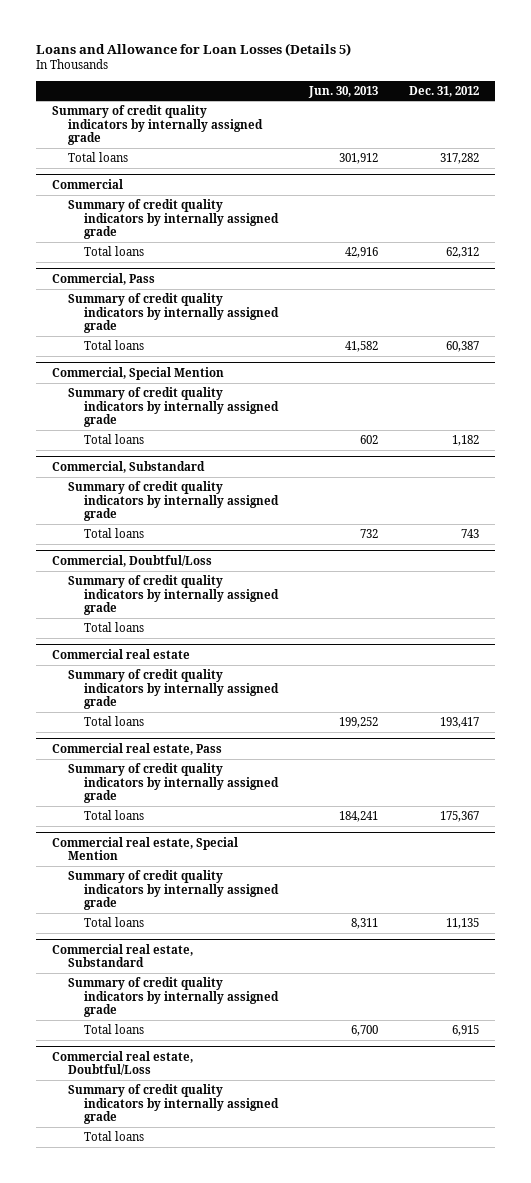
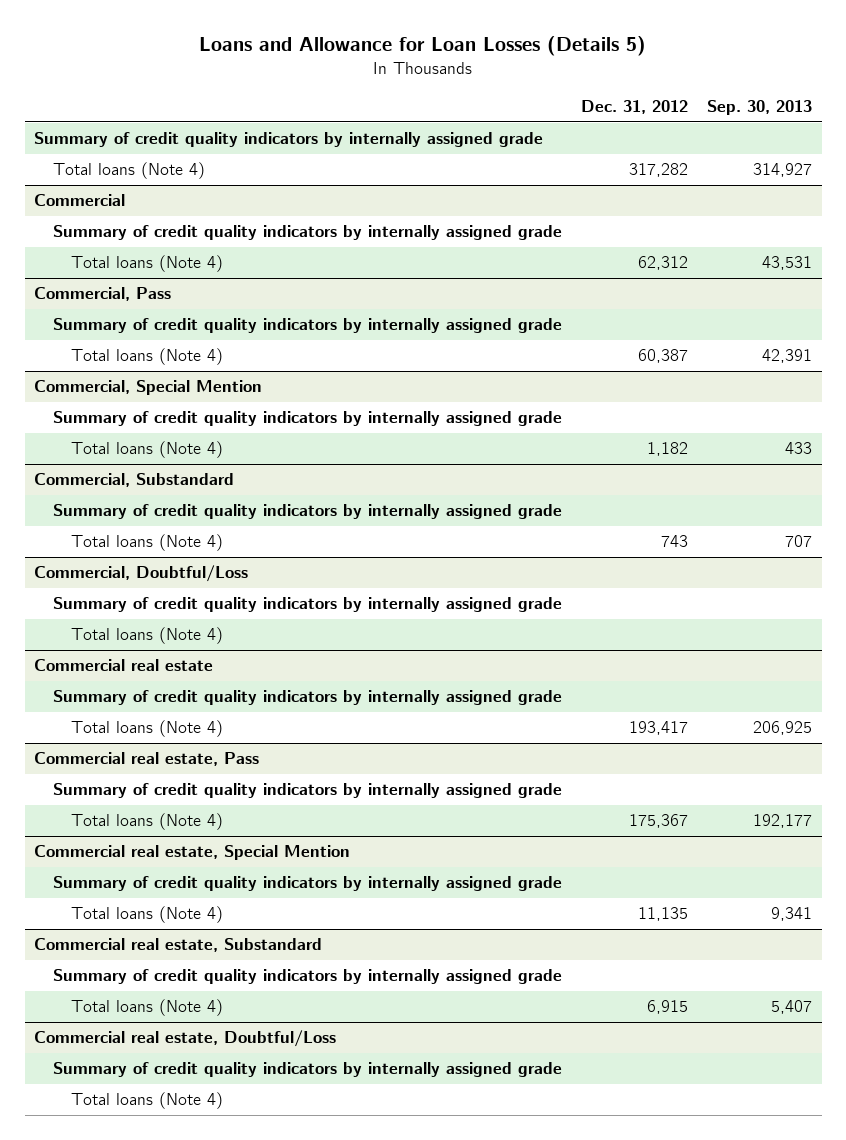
[308,85,379,98] Jun. 30, 2013 -> none
none -> [707,99,813,115] Sep. 30, 2013
[68,152,129,163] Total loans -> [52,162,205,180] Total loans (Note 4)
[84,246,145,257] Total loans -> [70,255,223,273] Total loans (Note 4)
[84,340,145,351] Total loans -> [70,348,223,366] Total loans (Note 4)
[84,434,145,445] Total loans -> [70,441,223,459] Total loans (Note 4)
[84,528,145,539] Total loans -> [70,534,223,552] Total loans (Note 4)
[84,622,145,633] Total loans -> [70,627,223,645] Total loans (Note 4)
[84,716,145,727] Total loans -> [70,720,223,738] Total loans (Note 4)
[84,810,145,821] Total loans -> [70,813,223,831] Total loans (Note 4)
[84,917,145,928] Total loans -> [70,906,223,924] Total loans (Note 4)
[84,1024,145,1035] Total loans -> [70,999,223,1017] Total loans (Note 4)
[84,1131,145,1142] Total loans -> [70,1092,223,1110] Total loans (Note 4)

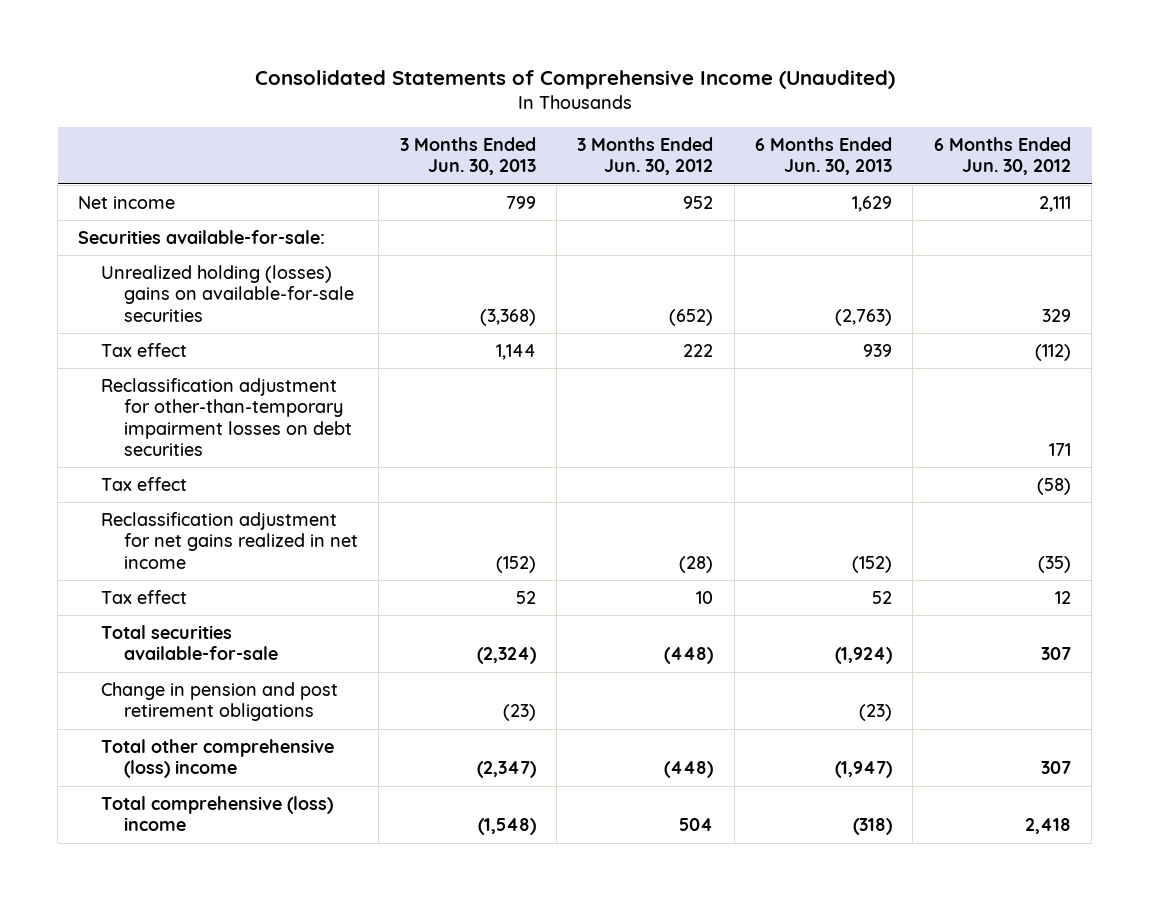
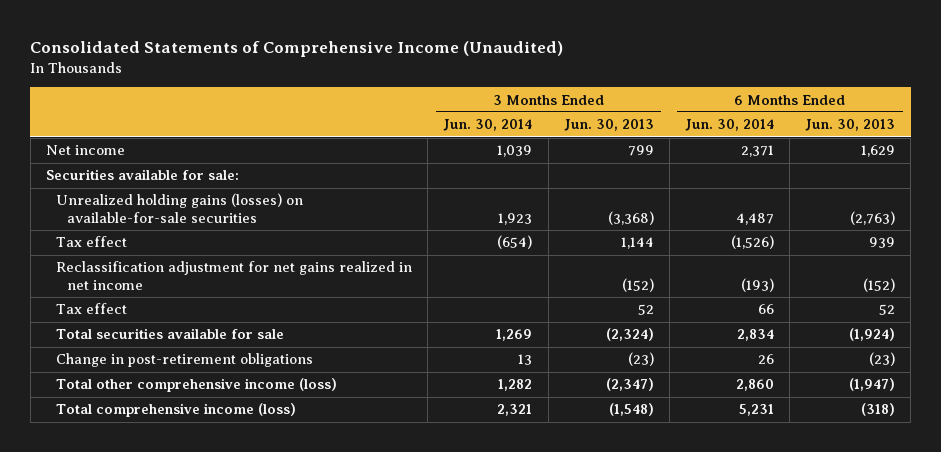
[577,136,714,176] 3 Months Ended Jun. 30, 2012 -> none
[933,136,1071,176] 6 Months Ended Jun. 30, 2012 -> none
none -> [443,119,533,132] Jun. 30, 2014
none -> [684,119,774,132] Jun. 30, 2014
[78,229,326,244] Securities available-for-sale: -> [45,169,239,181] Securities available for sale:
[101,264,354,322] Unrealized holding (losses) gains on available-for-sale securities -> [56,193,304,224] Unrealized holding gains (losses) on available-for-sale securities
[101,377,352,457] Reclassification adjustment for other-than-temporary impairment losses on debt securities -> none
[101,476,188,491] Tax effect -> none
[101,624,278,661] Total securities available-for-sale -> [56,328,285,340] Total securities available for sale
[101,681,339,722] Change in pension and post retirement obligations -> [56,353,314,368] Change in post-retirement obligations
[101,738,335,779] Total other comprehensive (loss) income -> [56,378,338,393] Total other comprehensive income (loss)
[101,795,334,832] Total comprehensive (loss) income -> [56,403,297,418] Total comprehensive income (loss)

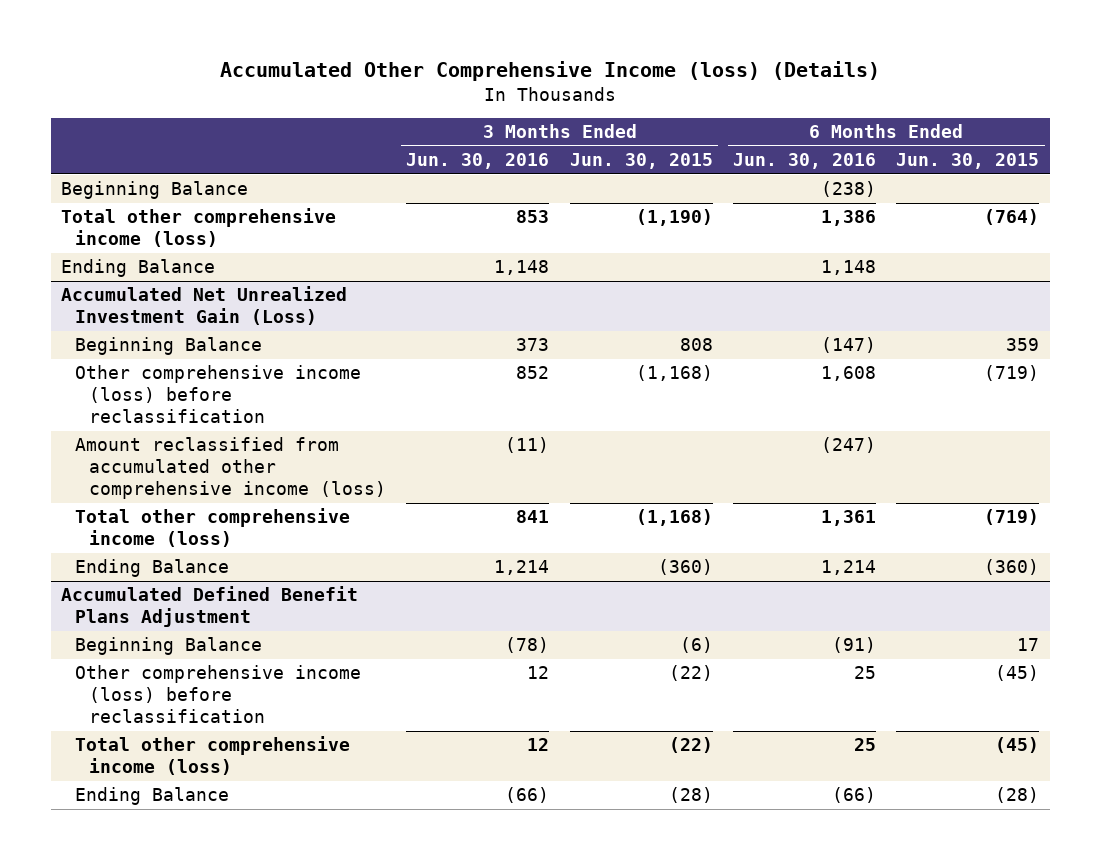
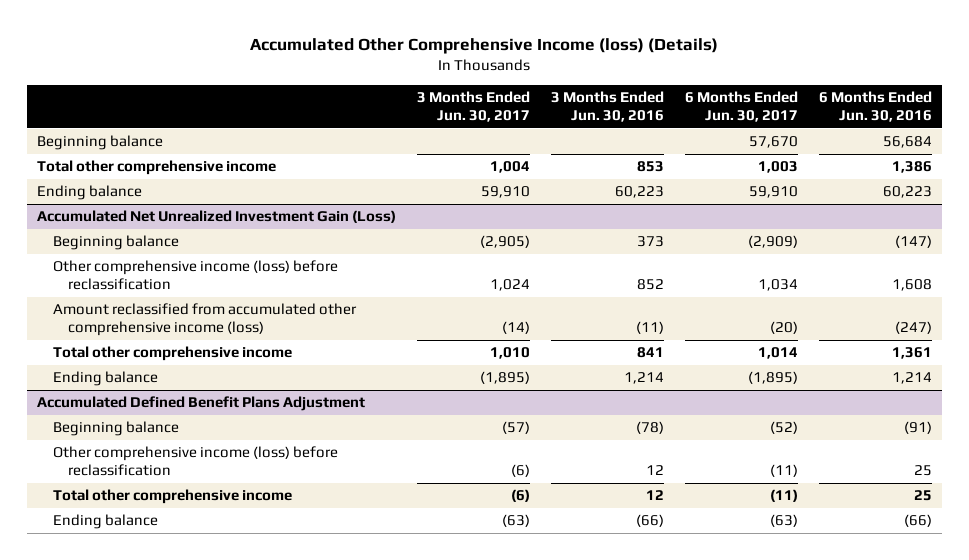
[569,153,713,170] Jun. 30, 2015 -> none
[896,153,1040,170] Jun. 30, 2015 -> none
none -> [416,91,530,122] 3 Months Ended Jun. 30, 2017
none -> [684,91,798,122] 6 Months Ended Jun. 30, 2017
[60,181,248,200] Beginning Balance -> [36,135,163,151] Beginning balance
[821,181,877,198] (238) -> [882,136,932,149] 56,684
[60,208,336,248] Total other comprehensive income (loss) -> [36,160,276,176] Total other comprehensive income
[60,259,215,278] Ending Balance -> [36,185,142,201] Ending balance
[494,260,550,276] 1,148 -> [614,186,664,199] 60,223
[821,260,877,276] 1,148 -> [882,186,932,199] 60,223
[74,337,262,356] Beginning Balance -> [52,235,179,251] Beginning balance
[74,508,350,548] Total other comprehensive income (loss) -> [52,346,292,362] Total other comprehensive income
[74,559,229,578] Ending Balance -> [52,371,158,387] Ending balance
[74,637,262,656] Beginning Balance -> [52,421,179,437] Beginning balance
[74,736,350,776] Total other comprehensive income (loss) -> [52,489,292,505] Total other comprehensive income
[74,787,229,806] Ending Balance -> [52,514,158,530] Ending balance

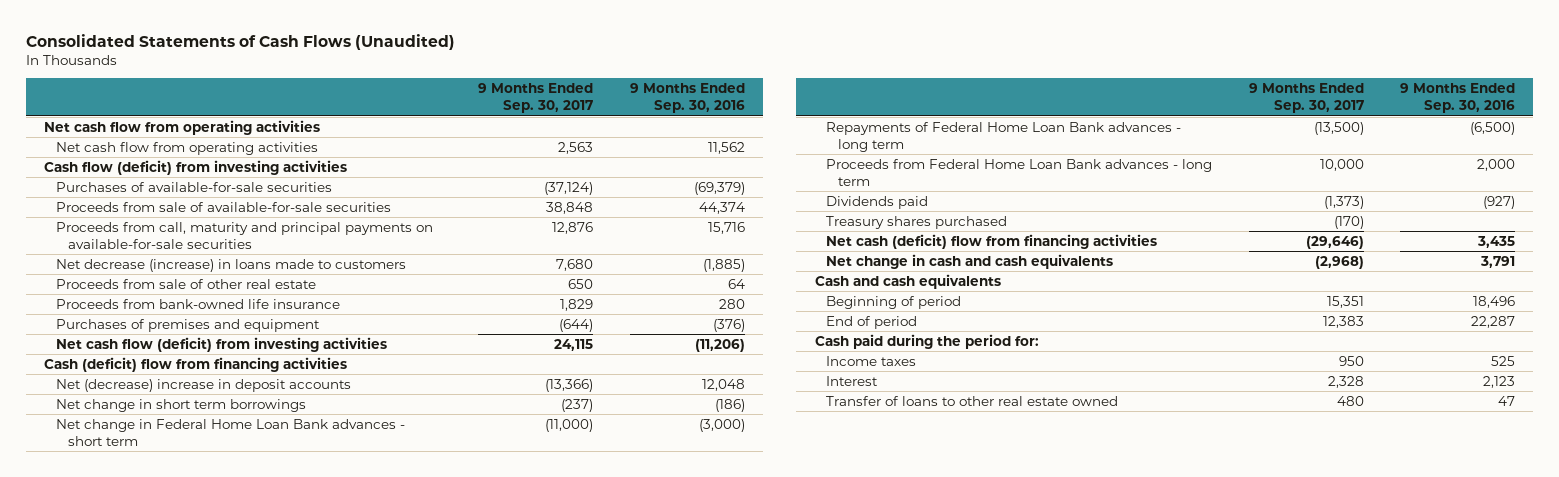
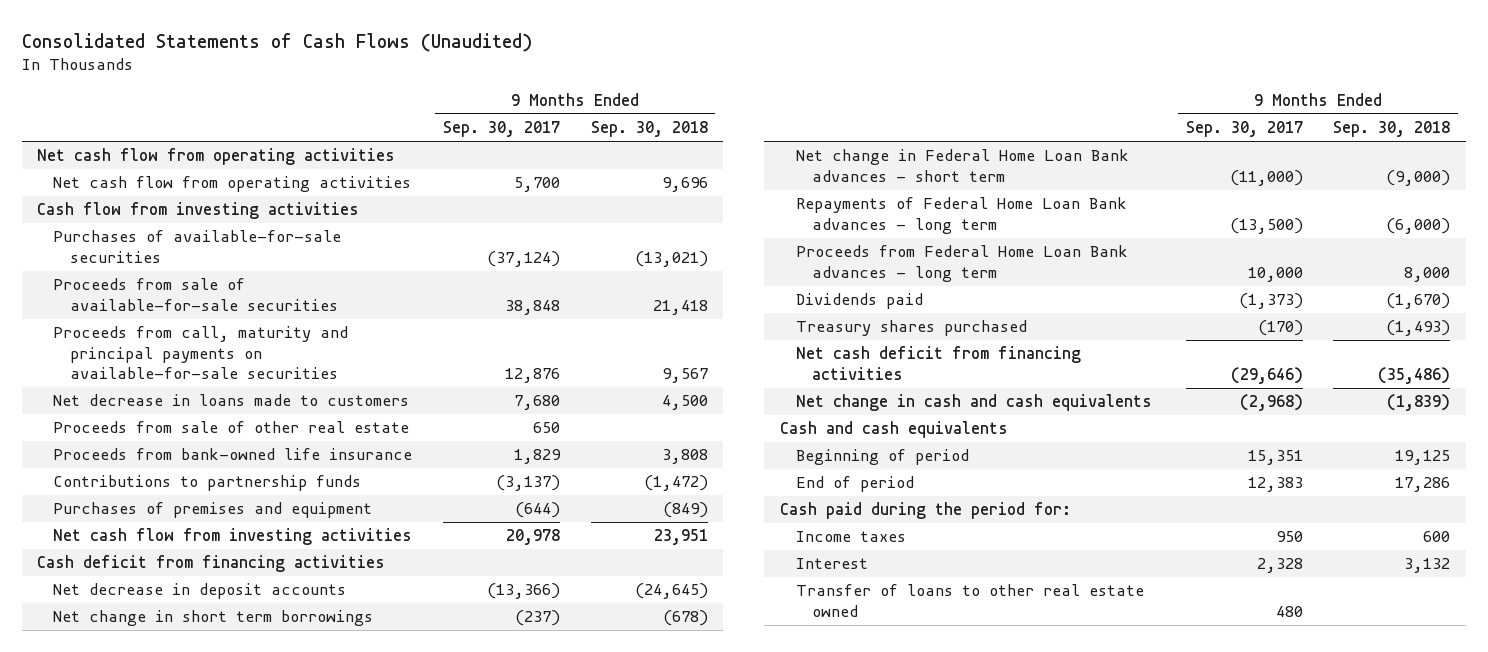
[629,83,745,114] 9 Months Ended Sep. 30, 2016 -> none
none -> [590,121,708,138] Sep. 30, 2018
[558,141,594,154] 2,563 -> [514,177,561,193] 5,700
[44,159,348,175] Cash flow (deficit) from investing activities -> [37,202,360,220] Cash flow from investing activities
[55,258,406,272] Net decrease (increase) in loans made to customers -> [53,394,410,407] Net decrease in loans made to customers
none -> [53,475,362,492] Contributions to partnership funds
[55,336,387,352] Net cash flow (deficit) from investing activities -> [53,528,413,546] Net cash flow from investing activities
[554,338,594,351] 24,115 -> [506,529,561,546] 20,978
[44,356,348,372] Cash (deficit) flow from financing activities -> [37,555,386,573] Cash deficit from financing activities
[55,378,351,392] Net (decrease) increase in deposit accounts -> [53,583,347,600] Net decrease in deposit accounts
[826,233,1158,249] Net cash (deficit) flow from financing activities -> [796,346,1082,380] Net cash deficit from financing activities

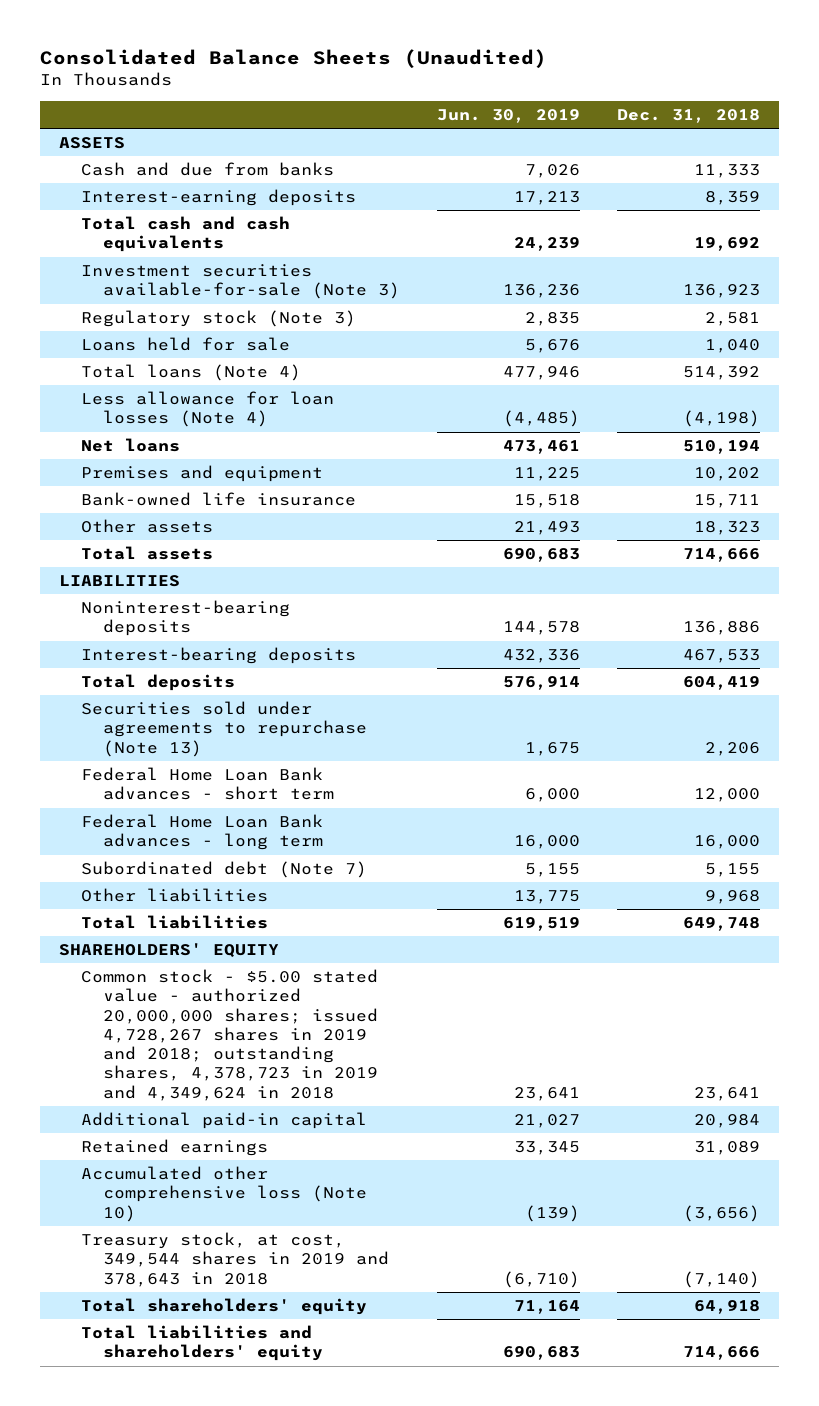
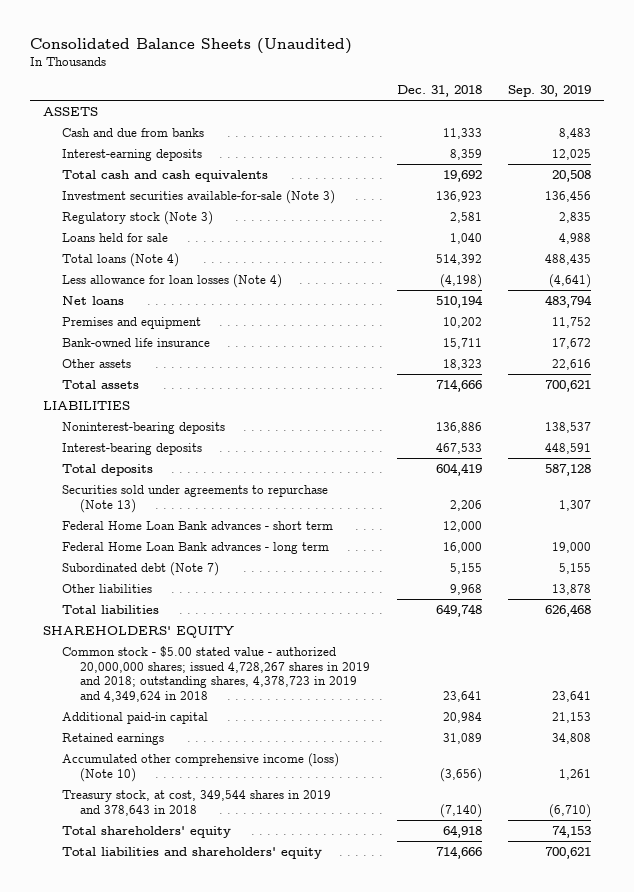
[437,108,581,123] Jun. 30, 2019 -> none
none -> [507,84,591,97] Sep. 30, 2019
[81,1166,368,1222] Accumulated other comprehensive loss (Note 10) -> [61,752,339,782] Accumulated other comprehensive income (loss) (Note 10)

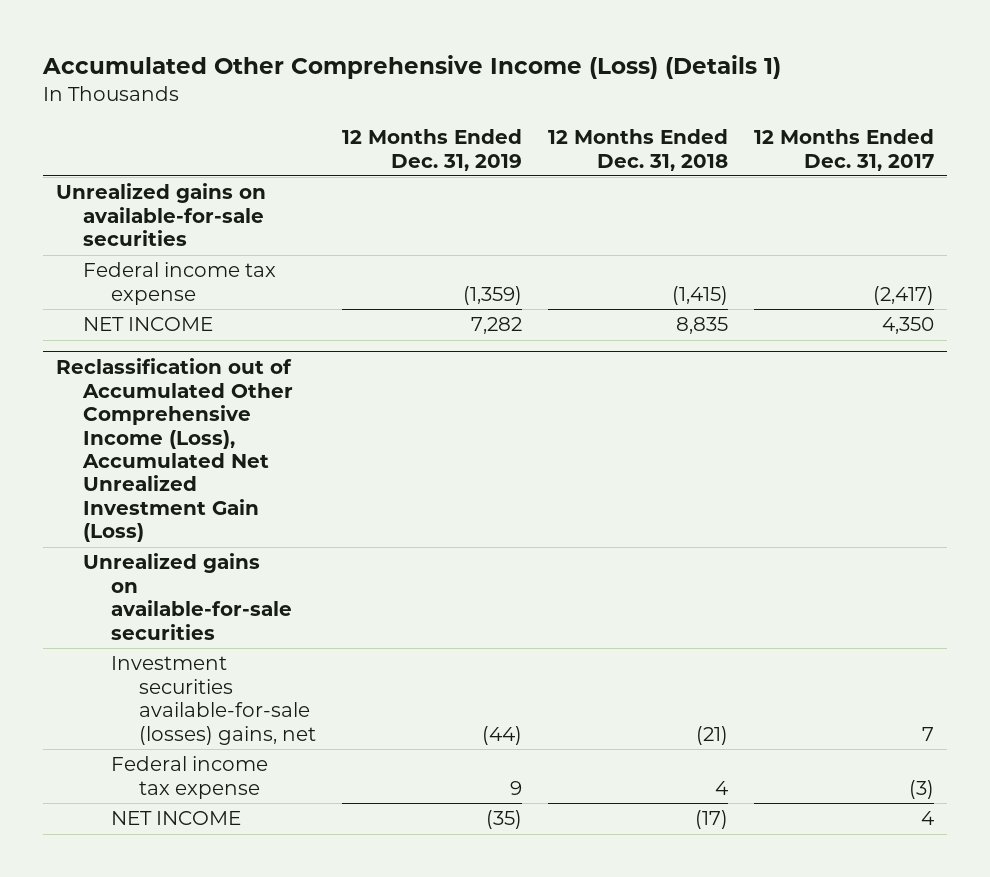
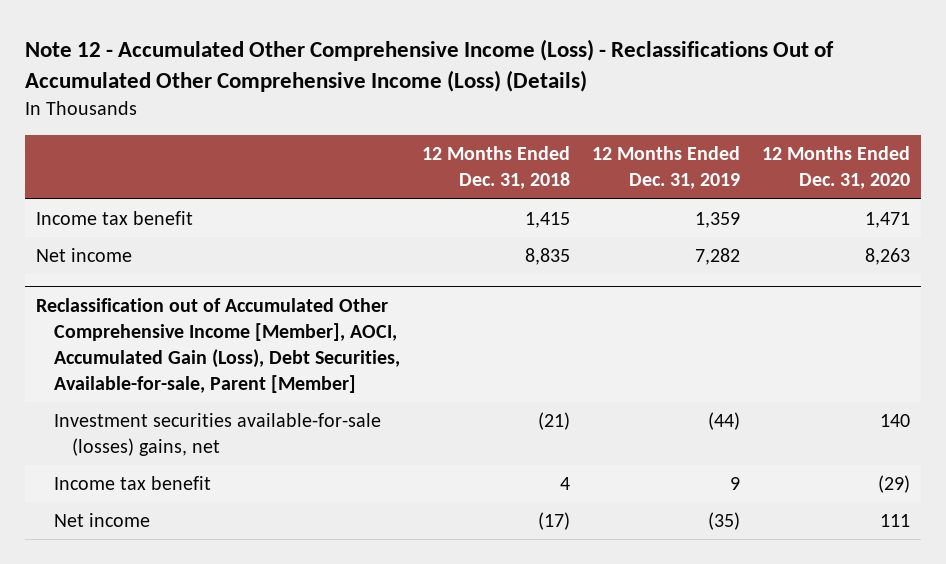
[41,55,781,80] Accumulated Other Comprehensive Income (Loss) (Details 1) -> [25,38,835,92] Note 12 - Accumulated Other Comprehensive Income (Loss) - Reclassifications Out of Accumulated Other Comprehensive Income (Loss) (Details)
[753,129,934,171] 12 Months Ended Dec. 31, 2017 -> none
none -> [761,146,910,190] 12 Months Ended Dec. 31, 2020
[55,183,266,247] Unrealized gains on available-for-sale securities -> none
[55,358,294,543] Reclassification out of Accumulated Other Comprehensive Income (Loss), Accumulated Net Unrealized Investment Gain (Loss) -> none
[83,553,293,640] Unrealized gains on available-for-sale securities -> none
[83,262,277,305] Federal income tax expense -> [36,211,194,226] Income tax benefit
[462,285,522,305] (1,359) -> [694,212,740,229] 1,359
[671,285,728,305] (1,415) -> [524,212,570,229] 1,415
[83,317,214,332] NET INCOME -> [36,248,133,263] Net income
none -> [36,298,400,394] Reclassification out of Accumulated Other Comprehensive Income [Member], AOCI, Accumulated Gain (Loss), Debt Securities, Available-for-sale, Parent [Member]
[111,756,269,799] Federal income tax expense -> [53,476,211,491] Income tax benefit
[111,811,242,826] NET INCOME -> [53,513,150,528] Net income

